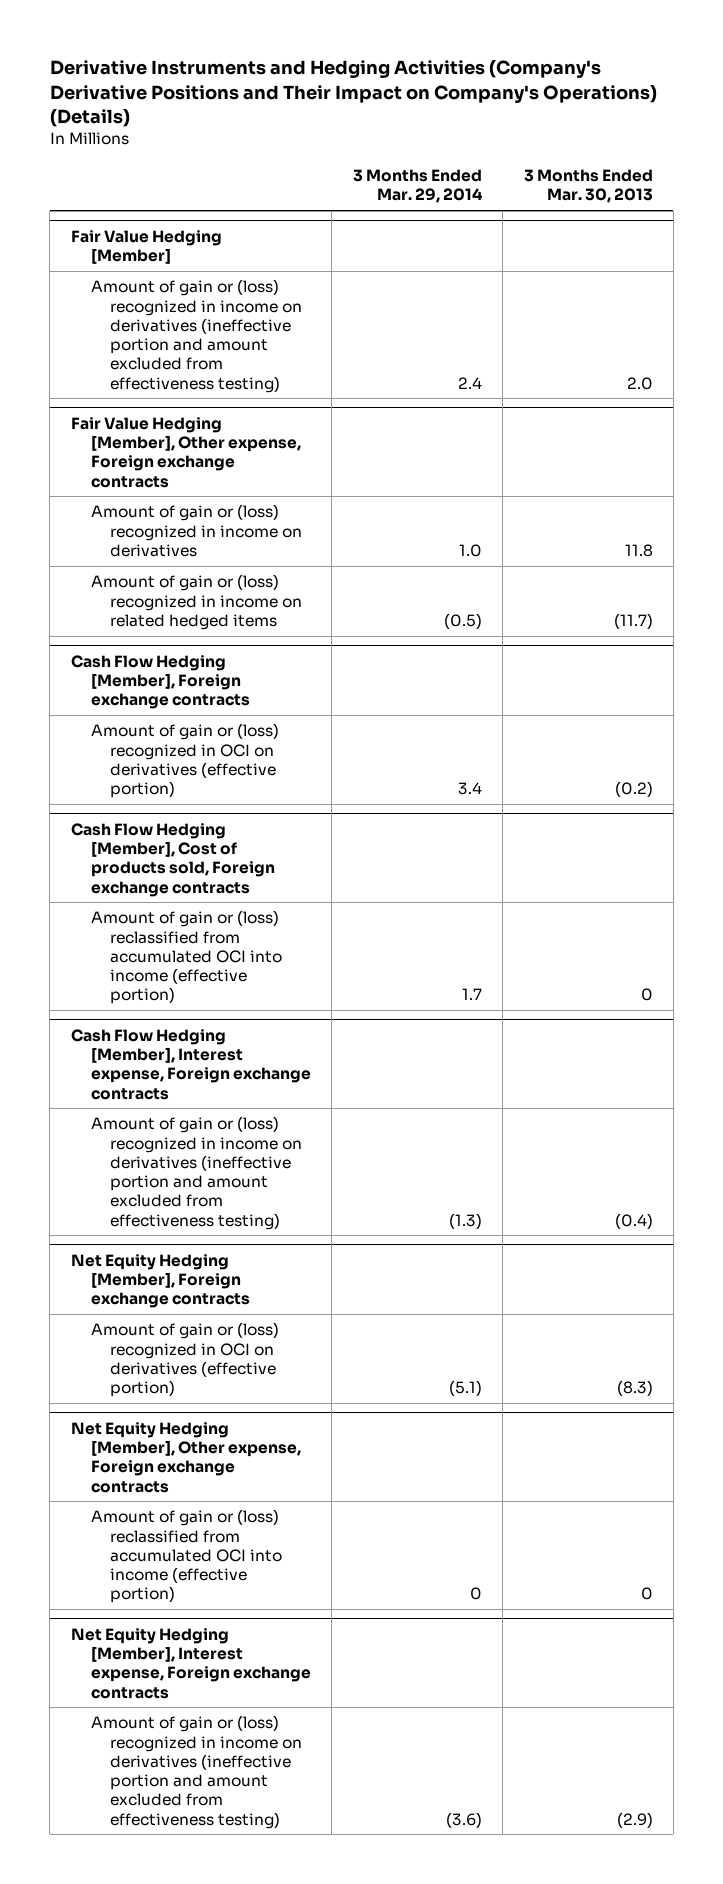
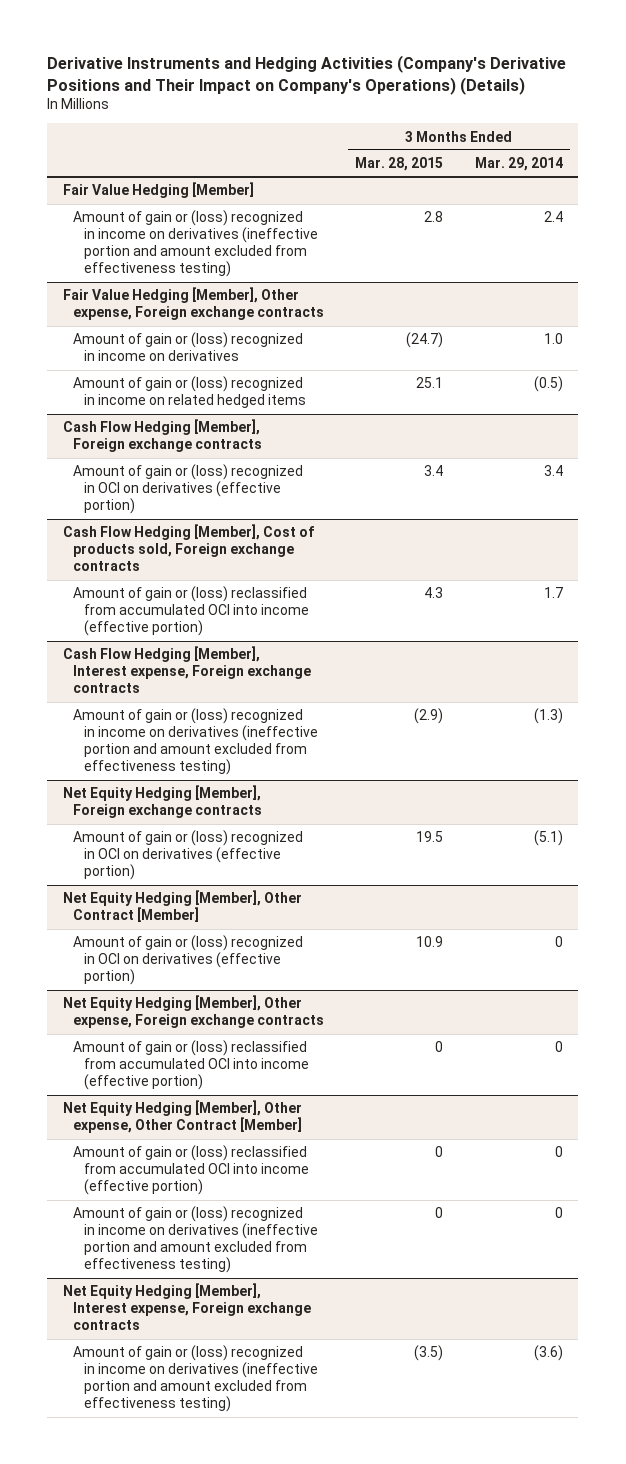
[523,169,653,204] 3 Months Ended Mar. 30, 2013 -> none
none -> [355,157,444,172] Mar. 28, 2015
none -> [62,890,302,923] Net Equity Hedging [Member], Other Contract [Member]
none -> [73,935,304,986] Amount of gain or (loss) recognized in OCI on derivatives (effective portion)
none -> [62,1100,303,1134] Net Equity Hedging [Member], Other expense, Other Contract [Member]
none -> [73,1145,309,1196] Amount of gain or (loss) reclassified from accumulated OCI into income (effective portion)
none -> [73,1206,318,1274] Amount of gain or (loss) recognized in income on derivatives (ineffective portion and amount excluded from effectiveness testing)

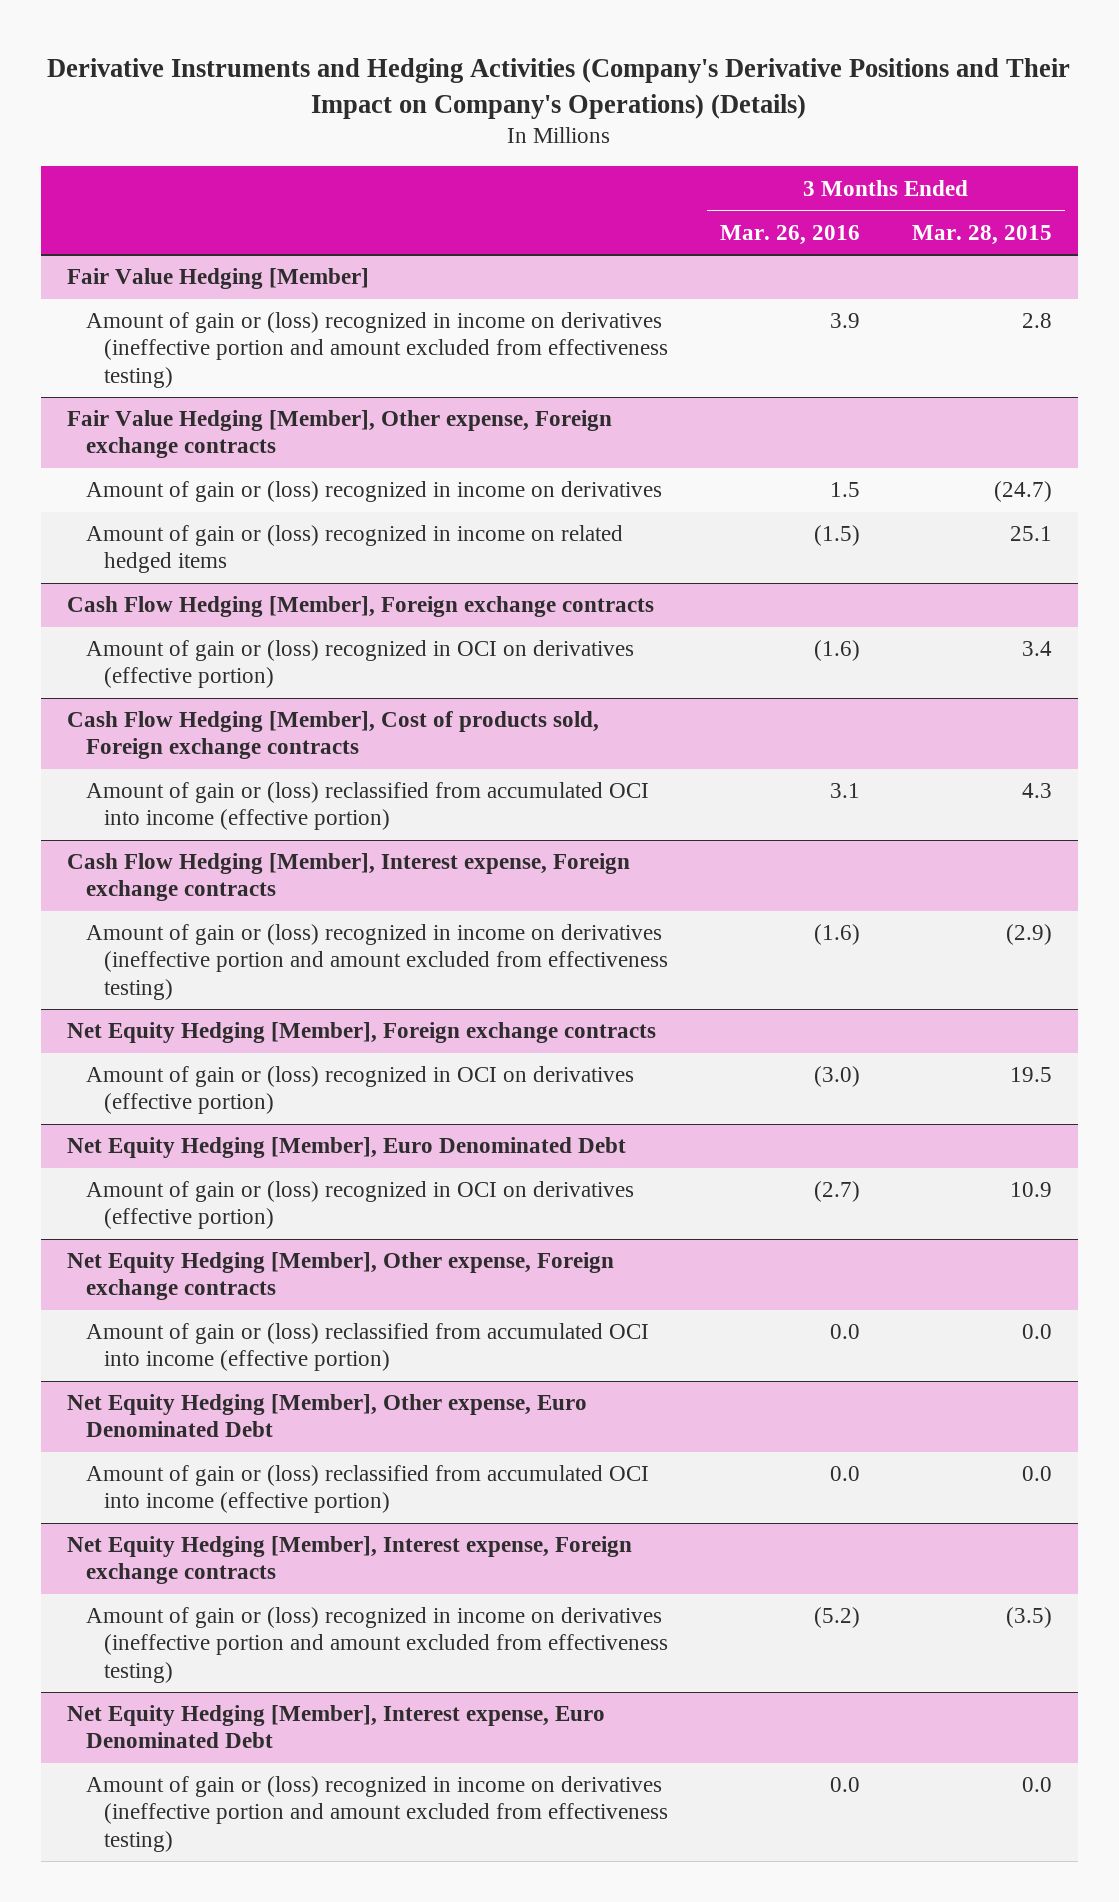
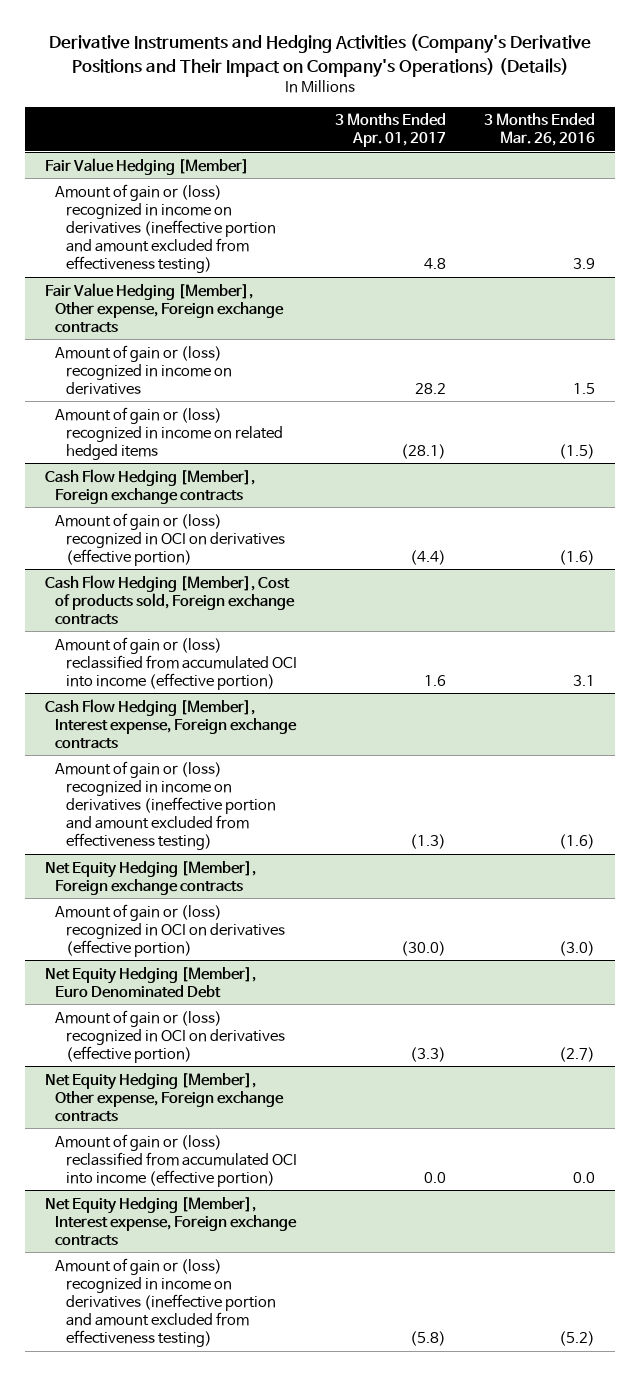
[911,224,1052,245] Mar. 28, 2015 -> none
none -> [335,113,447,148] 3 Months Ended Apr. 01, 2017
[67,1394,588,1438] Net Equity Hedging [Member], Other expense, Euro Denominated Debt -> none
[85,1465,649,1514] Amount of gain or (loss) reclassified from accumulated OCI into income (effective portion) -> none
[67,1705,606,1749] Net Equity Hedging [Member], Interest expense, Euro Denominated Debt -> none
[85,1776,669,1852] Amount of gain or (loss) recognized in income on derivatives (ineffective portion and amount excluded from effectiveness testing) -> none

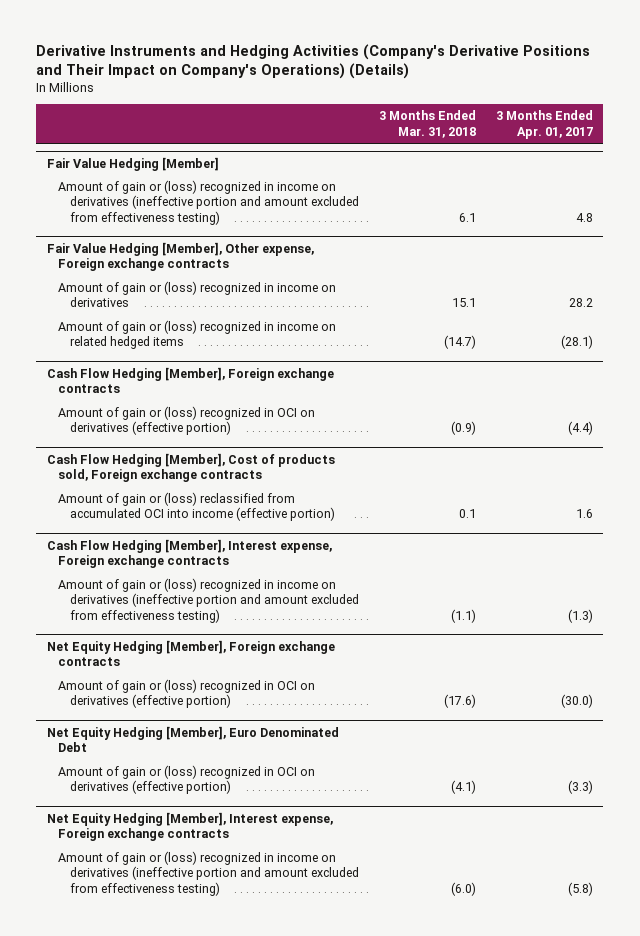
[484,113,596,147] 3 Months Ended Mar. 26, 2016 -> none
none -> [379,110,477,138] 3 Months Ended Mar. 31, 2018
[44,1072,285,1122] Net Equity Hedging [Member], Other expense, Foreign exchange contracts -> none
[55,1133,297,1187] Amount of gain or (loss) reclassified from accumulated OCI into income (effective portion) -> none

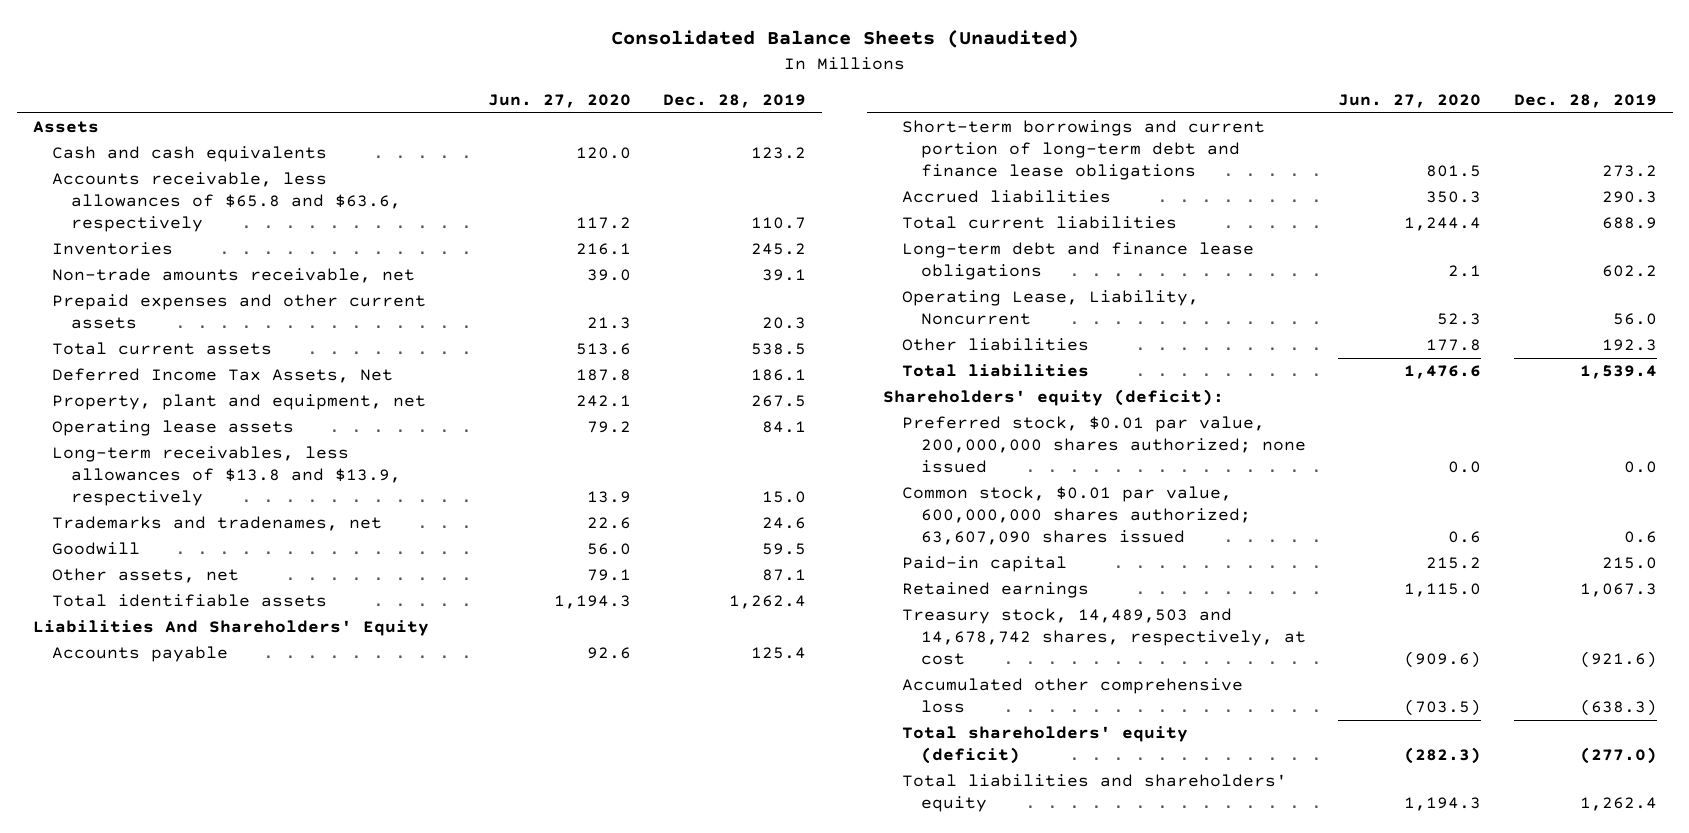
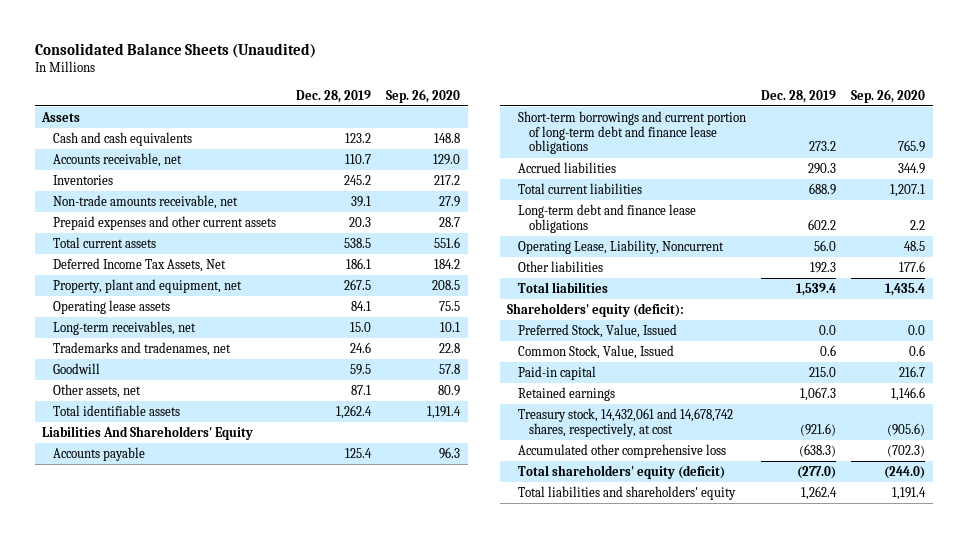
[487,93,631,108] Jun. 27, 2020 -> none
none -> [386,88,461,103] Sep. 26, 2020
[51,172,401,232] Accounts receivable, less allowances of $65.8 and $63.6, respectively -> [53,152,183,167] Accounts receivable, net
[51,446,401,506] Long-term receivables, less allowances of $13.8 and $13.9, respectively -> [53,320,197,335] Long-term receivables, net
[902,416,1306,473] Preferred stock, $0.01 par value, 200,000,000 shares authorized; none issued -> [518,323,678,338] Preferred Stock, Value, Issued
[902,486,1251,545] Common stock, $0.01 par value, 600,000,000 shares authorized; 63,607,090 shares issued -> [518,344,675,359] Common Stock, Value, Issued
[902,608,1306,665] Treasury stock, 14,489,503 and 14,678,742 shares, respectively, at cost -> [518,407,734,437] Treasury stock, 14,432,061 and 14,678,742 shares, respectively, at cost

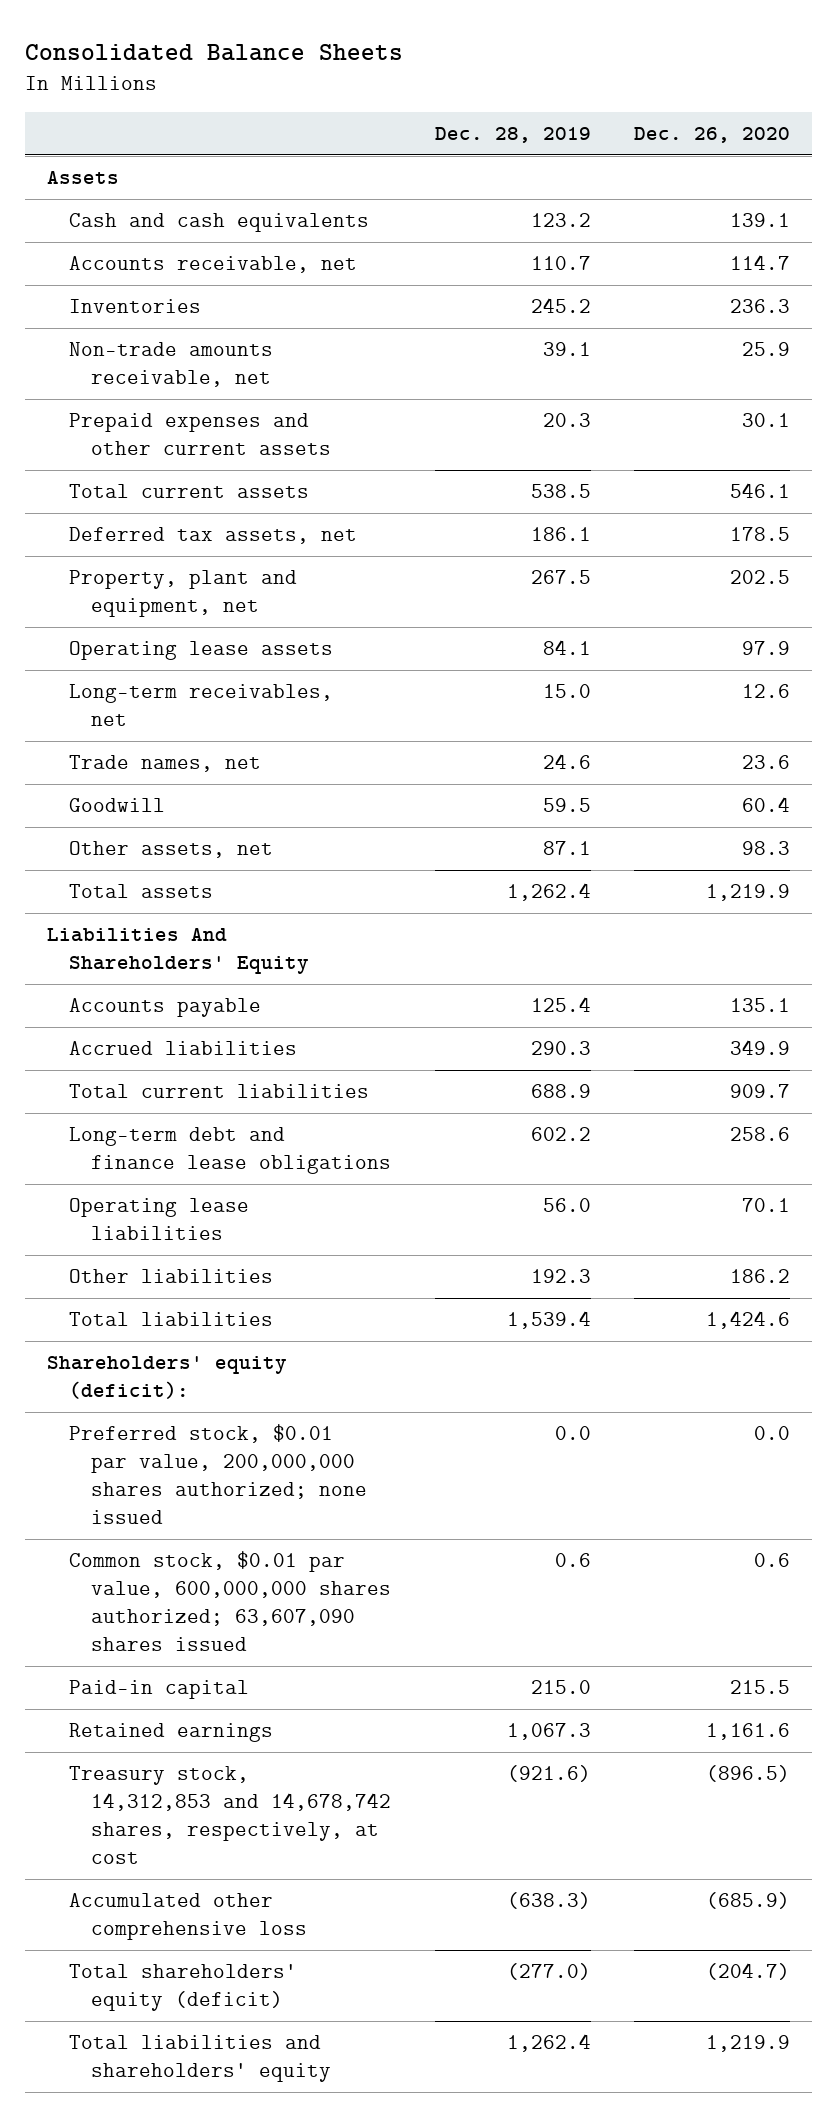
[34,42,316,58] Consolidated Balance Sheets (Unaudited) -> [25,43,404,61] Consolidated Balance Sheets
[386,88,461,103] Sep. 26, 2020 -> none
none -> [633,127,790,144] Dec. 26, 2020
[53,257,227,272] Deferred Income Tax Assets, Net -> [69,527,358,545] Deferred tax assets, net
[53,341,232,356] Trademarks and tradenames, net -> [69,755,262,773] Trade names, net
[53,404,181,416] Total identifiable assets -> [69,884,214,899] Total assets
[518,110,747,155] Short-term borrowings and current portion of long-term debt and finance lease obligations -> none
[518,239,725,254] Operating Lease, Liability, Noncurrent -> [69,1198,250,1241] Operating lease liabilities
[518,323,678,338] Preferred Stock, Value, Issued -> [69,1424,368,1525] Preferred stock, $0.01 par value, 200,000,000 shares authorized; none issued
[518,344,675,359] Common Stock, Value, Issued -> [69,1551,392,1652] Common stock, $0.01 par value, 600,000,000 shares authorized; 63,607,090 shares issued
[518,407,734,437] Treasury stock, 14,432,061 and 14,678,742 shares, respectively, at cost -> [69,1766,392,1865] Treasury stock, 14,312,853 and 14,678,742 shares, respectively, at cost

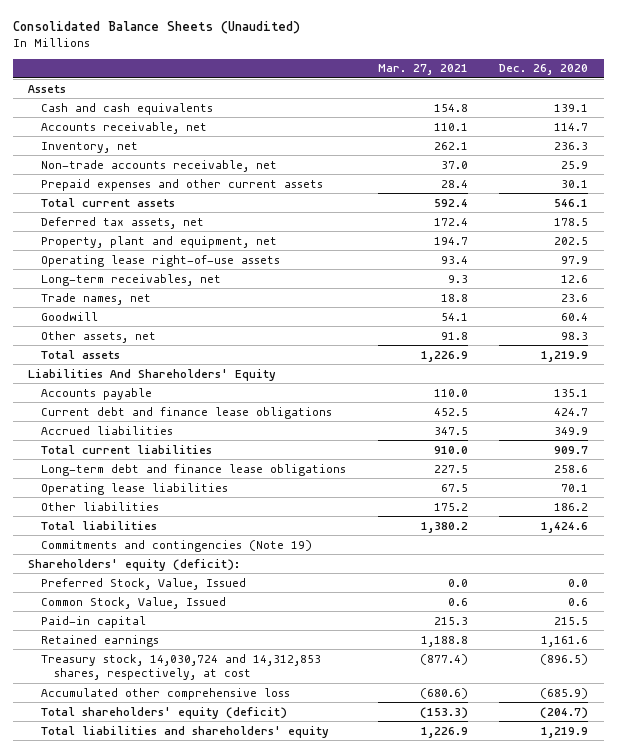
[25,43,404,61] Consolidated Balance Sheets -> [12,20,300,34] Consolidated Balance Sheets (Unaudited)
[434,127,591,144] Dec. 28, 2019 -> none
none -> [377,64,468,76] Mar. 27, 2021
[69,299,202,314] Inventories -> [41,141,139,153] Inventory, net
[69,342,274,388] Non-trade amounts receivable, net -> [41,159,278,172] Non-trade accounts receivable, net
[69,641,334,661] Operating lease assets -> [41,254,281,267] Operating lease right-of-use assets
none -> [41,406,333,419] Current debt and finance lease obligations
none -> [41,539,313,552] Commitments and contingencies (Note 19)
[69,1424,368,1525] Preferred stock, $0.01 par value, 200,000,000 shares authorized; none issued -> [41,577,247,590] Preferred Stock, Value, Issued
[69,1551,392,1652] Common stock, $0.01 par value, 600,000,000 shares authorized; 63,607,090 shares issued -> [41,596,227,609] Common Stock, Value, Issued
[69,1766,392,1865] Treasury stock, 14,312,853 and 14,678,742 shares, respectively, at cost -> [41,653,322,681] Treasury stock, 14,030,724 and 14,312,853 shares, respectively, at cost

